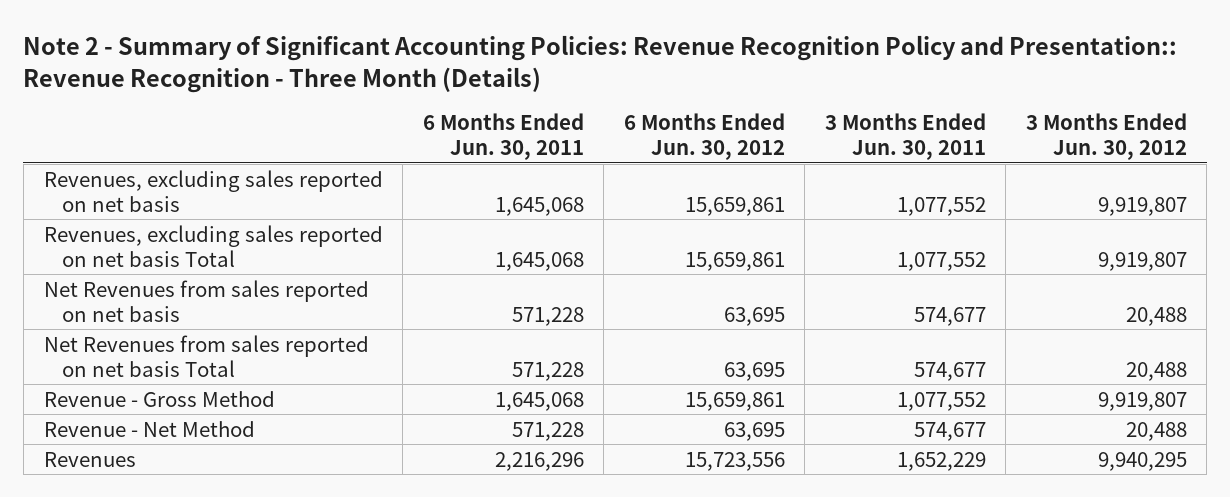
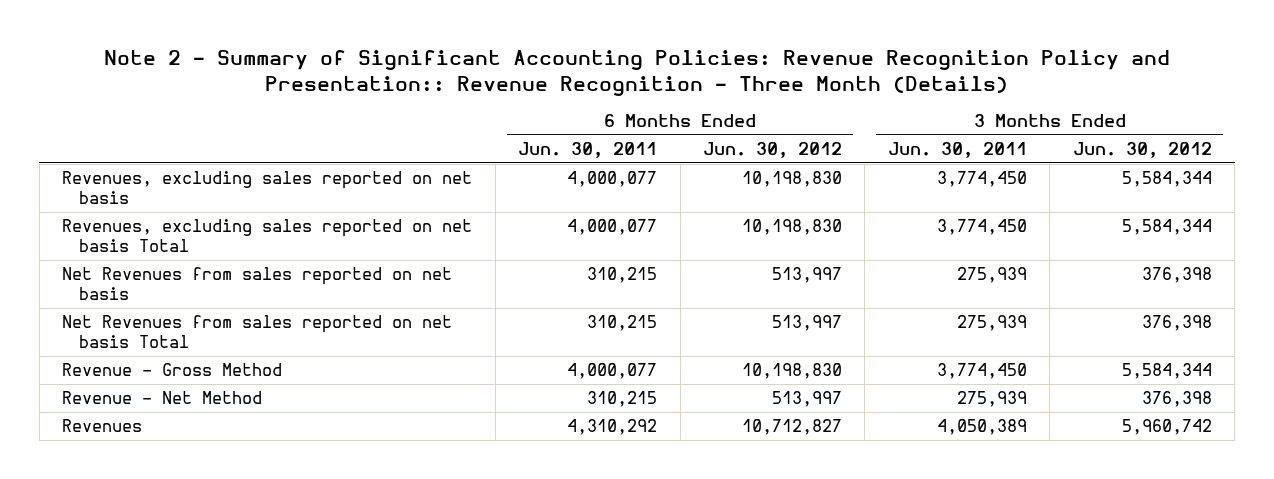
[494,196,584,216] 1,645,068 -> [567,171,658,188] 4,000,077
[684,196,785,216] 15,659,861 -> [741,171,842,188] 10,198,830
[896,196,986,216] 1,077,552 -> [936,171,1027,188] 3,774,450
[1097,196,1187,216] 9,919,807 -> [1121,171,1212,188] 5,584,344
[494,251,584,271] 1,645,068 -> [567,219,658,236] 4,000,077
[684,251,785,271] 15,659,861 -> [741,219,842,236] 10,198,830
[896,251,986,271] 1,077,552 -> [936,219,1027,236] 3,774,450
[1097,251,1187,271] 9,919,807 -> [1121,219,1212,236] 5,584,344
[511,306,584,326] 571,228 -> [587,267,658,284] 310,215
[723,306,785,326] 63,695 -> [771,267,842,284] 513,997
[913,306,986,326] 574,677 -> [956,267,1027,284] 275,939
[1125,306,1187,326] 20,488 -> [1141,267,1212,284] 376,398
[511,361,584,381] 571,228 -> [587,315,658,332] 310,215
[723,361,785,381] 63,695 -> [771,315,842,332] 513,997
[913,361,986,381] 574,677 -> [956,315,1027,332] 275,939
[1125,361,1187,381] 20,488 -> [1141,315,1212,332] 376,398
[494,391,584,411] 1,645,068 -> [567,363,658,380] 4,000,077
[684,391,785,411] 15,659,861 -> [741,363,842,380] 10,198,830
[896,391,986,411] 1,077,552 -> [936,363,1027,380] 3,774,450
[1097,391,1187,411] 9,919,807 -> [1121,363,1212,380] 5,584,344
[511,421,584,441] 571,228 -> [587,391,658,408] 310,215
[723,421,785,441] 63,695 -> [771,391,842,408] 513,997
[913,421,986,441] 574,677 -> [956,391,1027,408] 275,939
[1125,421,1187,441] 20,488 -> [1141,391,1212,408] 376,398
[494,451,584,471] 2,216,296 -> [567,419,658,436] 4,310,292
[684,451,785,471] 15,723,556 -> [741,419,842,436] 10,712,827
[896,451,986,471] 1,652,229 -> [936,419,1027,436] 4,050,389
[1097,451,1187,471] 9,940,295 -> [1121,419,1212,436] 5,960,742

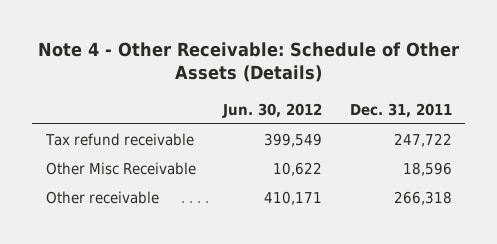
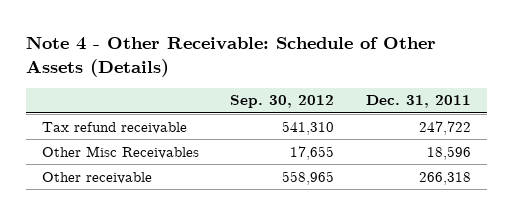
[222,102,323,118] Jun. 30, 2012 -> none
none -> [230,95,335,109] Sep. 30, 2012
[45,162,196,176] Other Misc Receivable -> [41,145,199,159] Other Misc Receivables

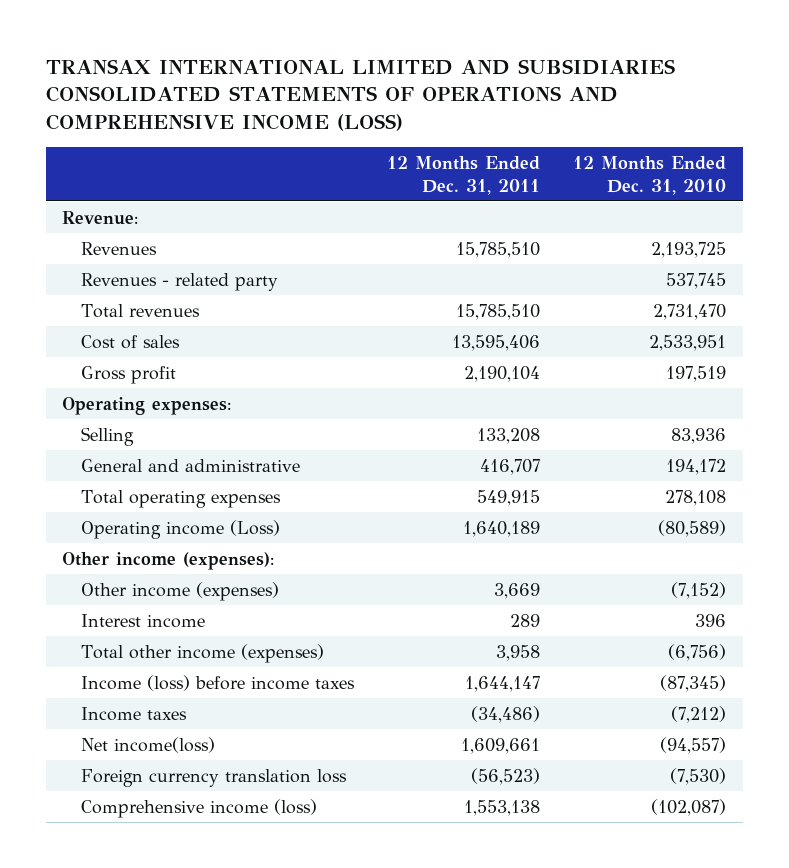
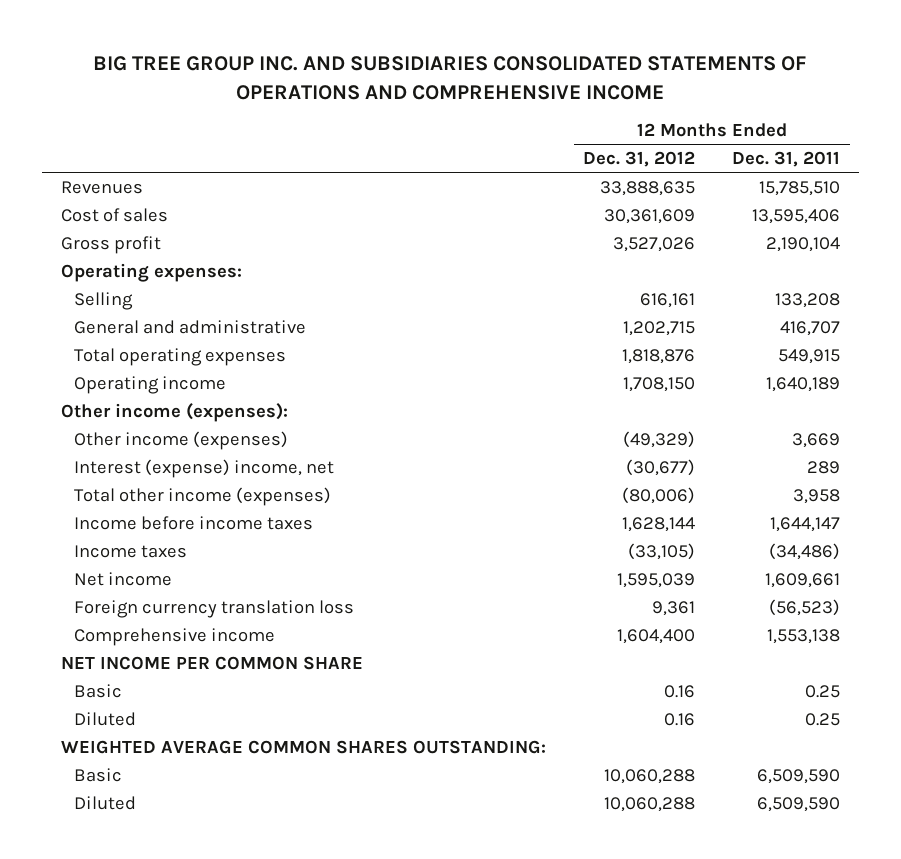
[45,58,675,132] TRANSAX INTERNATIONAL LIMITED AND SUBSIDIARIES CONSOLIDATED STATEMENTS OF OPERATIONS AND COMPREHENSIVE INCOME (LOSS) -> [93,56,807,100] BIG TREE GROUP INC. AND SUBSIDIARIES CONSOLIDATED STATEMENTS OF OPERATIONS AND COMPREHENSIVE INCOME
[573,155,727,195] 12 Months Ended Dec. 31, 2010 -> none
none -> [582,151,695,168] Dec. 31, 2012
[62,210,139,225] Revenue: -> none
[81,272,279,291] Revenues - related party -> none
[81,303,201,318] Total revenues -> none
[81,519,281,539] Operating income (Loss) -> [74,375,227,394] Operating income
[81,613,206,628] Interest income -> [74,458,335,478] Interest (expense) income, net
[81,674,356,691] Income (loss) before income taxes -> [74,515,314,530] Income before income taxes
[81,736,216,753] Net income(loss) -> [74,571,173,586] Net income
[81,798,318,818] Comprehensive income (loss) -> [74,627,276,646] Comprehensive income
none -> [60,655,363,670] NET INCOME PER COMMON SHARE
none -> [74,683,123,698] Basic
none -> [74,711,137,726] Diluted
none -> [60,739,546,754] WEIGHTED AVERAGE COMMON SHARES OUTSTANDING:
none -> [74,767,123,782] Basic
none -> [74,795,137,810] Diluted

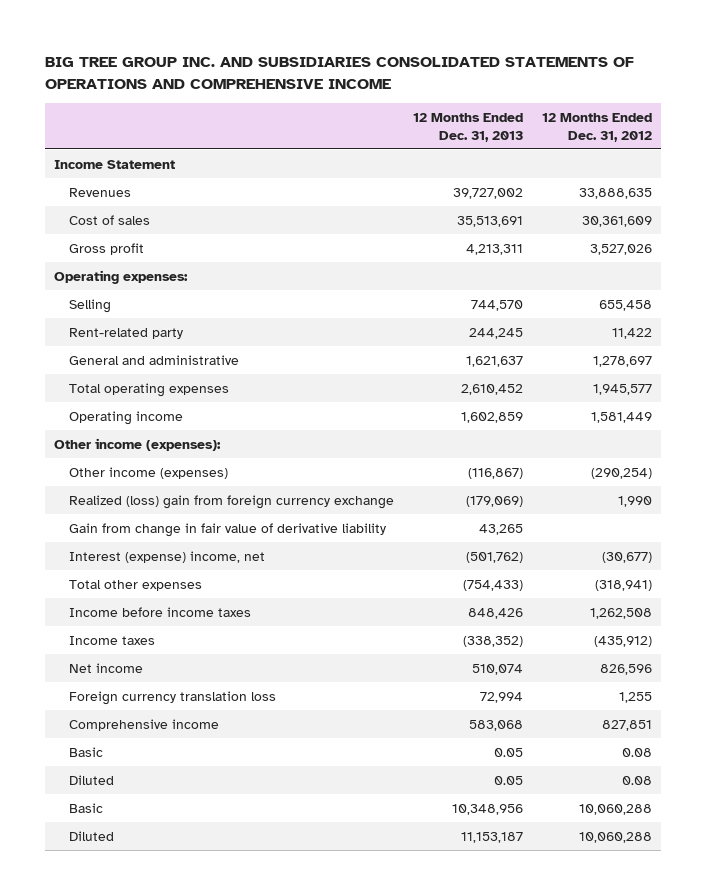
[732,151,841,168] Dec. 31, 2011 -> none
none -> [412,112,523,142] 12 Months Ended Dec. 31, 2013
none -> [54,160,176,170] Income Statement
[639,292,695,308] 616,161 -> [598,300,652,312] 655,458
none -> [68,328,183,340] Rent-related party
[622,320,695,336] 1,202,715 -> [592,356,652,368] 1,278,697
[621,348,695,364] 1,818,876 -> [592,384,652,396] 1,945,577
[622,376,695,392] 1,708,150 -> [590,412,652,424] 1,581,449
[622,430,695,448] (49,329) -> [590,468,652,480] (290,254)
none -> [68,495,394,510] Realized (loss) gain from foreign currency exchange
none -> [68,523,386,538] Gain from change in fair value of derivative liability
[60,655,363,670] NET INCOME PER COMMON SHARE -> none
[60,739,546,754] WEIGHTED AVERAGE COMMON SHARES OUTSTANDING: -> none
[74,486,332,506] Total other income (expenses) -> [68,580,202,592] Total other expenses
[621,486,695,504] (80,006) -> [594,580,652,592] (318,941)
[621,516,695,532] 1,628,144 -> [589,608,652,620] 1,262,508
[627,542,695,560] (33,105) -> [593,636,652,648] (435,912)
[616,572,695,588] 1,595,039 -> [599,664,652,676] 826,596
[651,600,695,616] 9,361 -> [618,692,652,704] 1,255
[616,628,695,644] 1,604,400 -> [601,720,652,732] 827,851
[663,684,695,698] 0.16 -> [621,748,652,758] 0.08
[663,712,695,726] 0.16 -> [621,776,652,786] 0.08

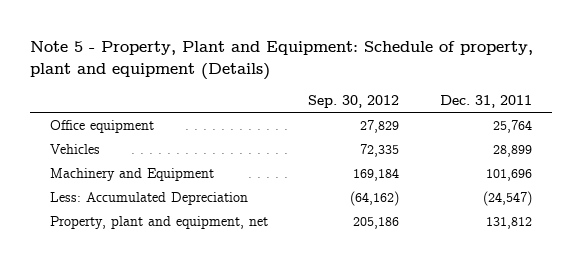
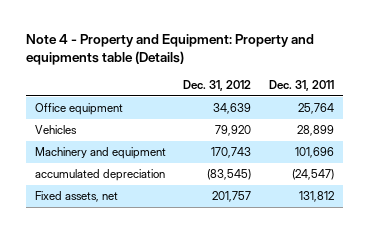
[30,41,534,81] Note 5 - Property, Plant and Equipment: Schedule of property, plant and equipment (Details) -> [25,33,314,65] Note 4 - Property and Equipment: Property and equipments table (Details)
[308,95,400,109] Sep. 30, 2012 -> none
none -> [183,79,252,91] Dec. 31, 2012
[50,167,215,181] Machinery and Equipment -> [34,147,166,160] Machinery and equipment
[50,191,249,205] Less: Accumulated Depreciation -> [34,169,165,182] accumulated depreciation
[50,215,269,229] Property, plant and equipment, net -> [34,191,118,203] Fixed assets, net

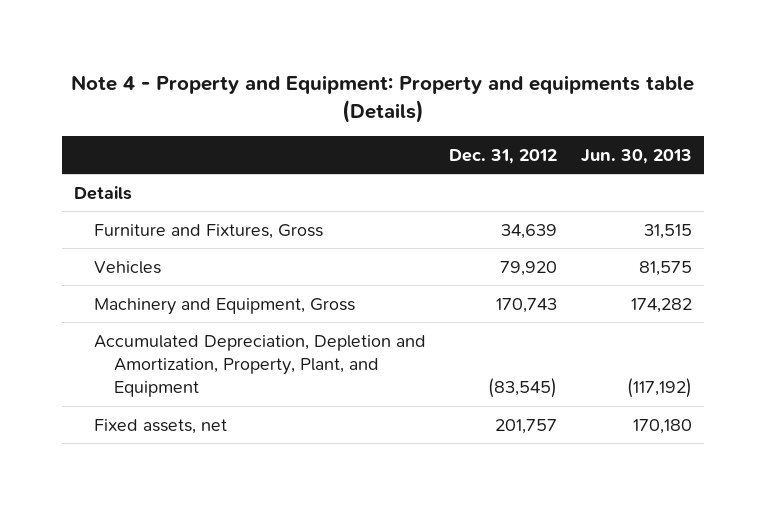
[268,79,334,91] Dec. 31, 2011 -> none
none -> [581,148,693,164] Jun. 30, 2013
none -> [73,185,132,200] Details
[34,103,123,116] Office equipment -> [93,223,323,239] Furniture and Fixtures, Gross
[34,147,166,160] Machinery and equipment -> [93,297,355,315] Machinery and Equipment, Gross
[34,169,165,182] accumulated depreciation -> [93,334,426,398] Accumulated Depreciation, Depletion and Amortization, Property, Plant, and Equipment

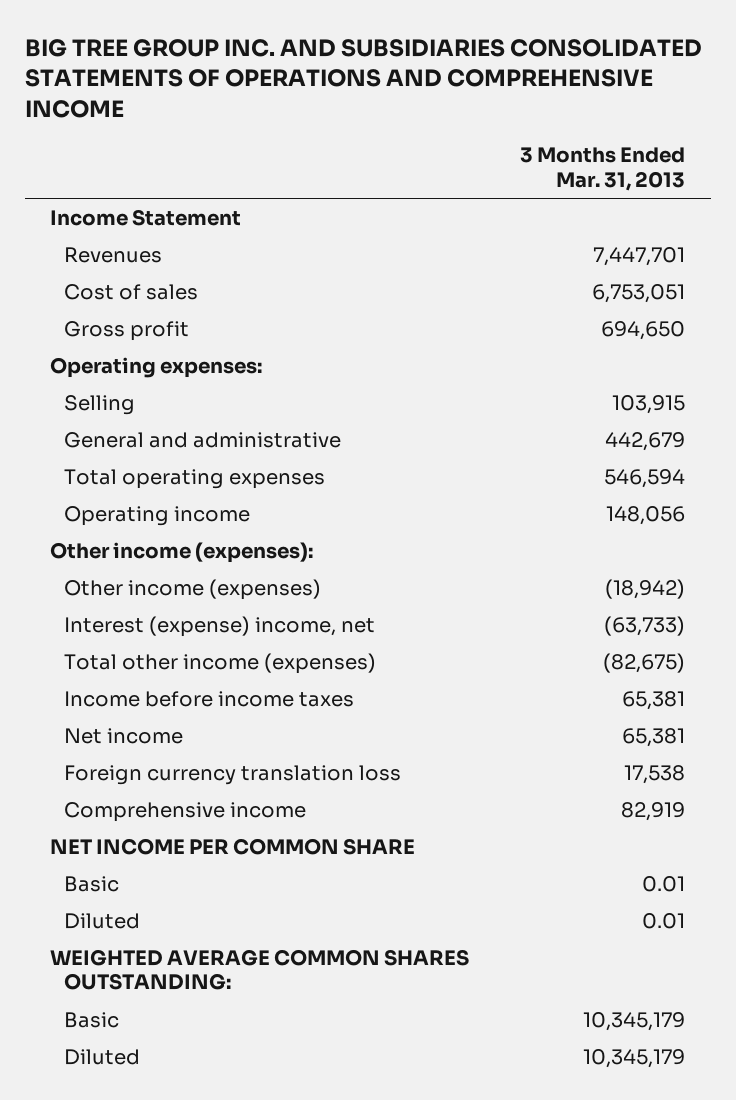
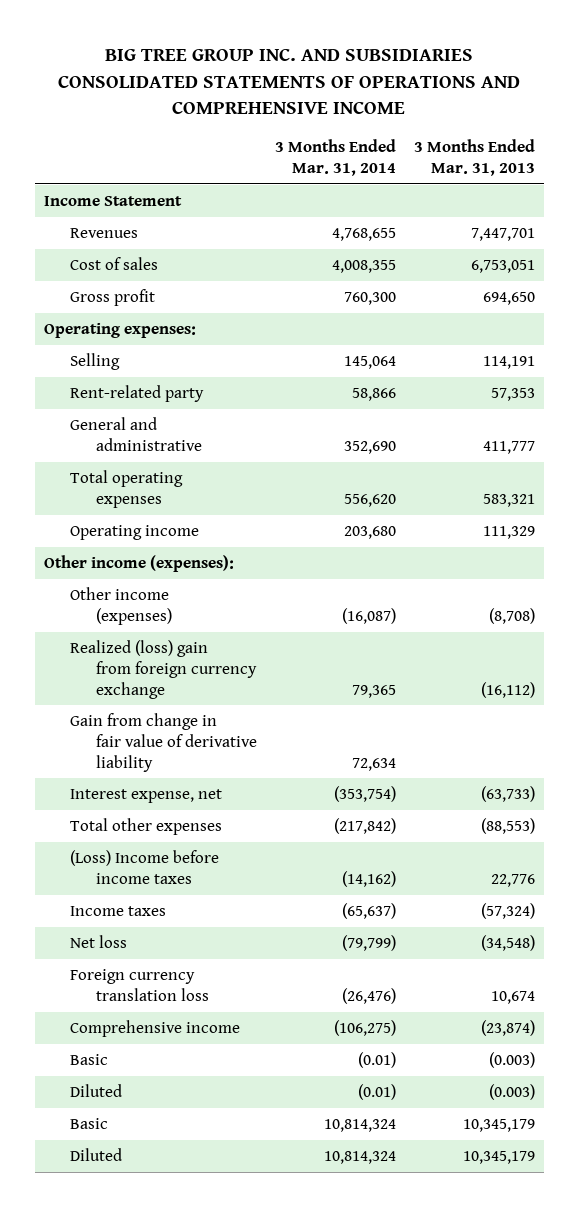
none -> [275,139,397,177] 3 Months Ended Mar. 31, 2014
[612,394,686,414] 103,915 -> [482,356,535,370] 114,191
none -> [70,385,205,403] Rent-related party
[605,431,686,451] 442,679 -> [482,441,535,455] 411,777
[604,468,686,488] 546,594 -> [482,494,535,508] 583,321
[606,505,686,525] 148,056 -> [482,526,535,540] 111,329
[50,837,416,855] NET INCOME PER COMMON SHARE -> none
[50,948,470,991] WEIGHTED AVERAGE COMMON SHARES OUTSTANDING: -> none
[605,578,686,599] (18,942) -> [488,608,535,625] (8,708)
none -> [70,640,258,699] Realized (loss) gain from foreign currency exchange
none -> [70,713,258,772] Gain from change in fair value of derivative liability
[64,615,376,637] Interest (expense) income, net -> [70,789,223,804] Interest expense, net
[64,652,377,674] Total other income (expenses) -> [70,818,223,836] Total other expenses
[603,652,686,673] (82,675) -> [480,818,535,835] (88,553)
[64,690,355,707] Income before income taxes -> [70,850,220,885] (Loss) Income before income taxes
[622,690,686,710] 65,381 -> [490,874,535,888] 22,776
none -> [70,906,167,917] Income taxes
[64,727,184,744] Net income -> [70,935,128,949] Net loss
[622,727,686,747] 65,381 -> [480,935,535,952] (34,548)
[624,764,686,784] 17,538 -> [490,991,535,1005] 10,674
[621,801,686,821] 82,919 -> [480,1020,535,1037] (23,874)
[642,875,686,892] 0.01 -> [488,1052,535,1069] (0.003)
[642,912,686,929] 0.01 -> [488,1084,535,1101] (0.003)

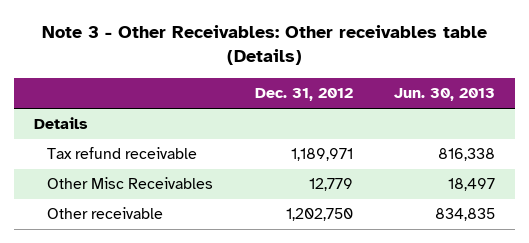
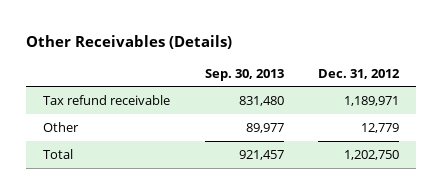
[41,24,487,66] Note 3 - Other Receivables: Other receivables table (Details) -> [26,34,233,49] Other Receivables (Details)
[393,88,495,102] Jun. 30, 2013 -> none
none -> [204,68,284,81] Sep. 30, 2013
[34,117,89,130] Details -> none
[47,177,214,190] Other Misc Receivables -> [43,121,80,132] Other
[47,207,164,220] Other receivable -> [43,148,74,159] Total

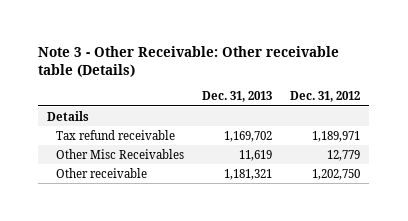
[26,34,233,49] Other Receivables (Details) -> [38,45,340,77] Note 3 - Other Receivable: Other receivable table (Details)
[204,68,284,81] Sep. 30, 2013 -> none
none -> [202,91,273,103] Dec. 31, 2013
none -> [47,110,90,121] Details
[43,121,80,132] Other -> [56,148,185,159] Other Misc Receivables
[43,148,74,159] Total -> [56,167,148,178] Other receivable

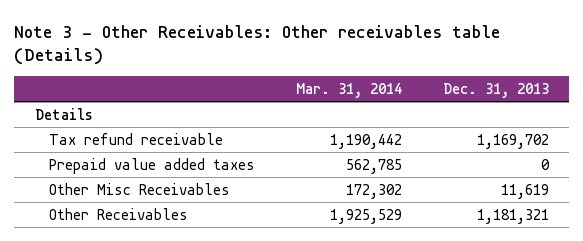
[38,45,340,77] Note 3 - Other Receivable: Other receivable table (Details) -> [14,24,501,66] Note 3 - Other Receivables: Other receivables table (Details)
[290,91,361,103] Dec. 31, 2012 -> none
none -> [296,83,403,99] Mar. 31, 2014
none -> [49,157,256,174] Prepaid value added taxes
[56,167,148,178] Other receivable -> [49,207,189,220] Other Receivables

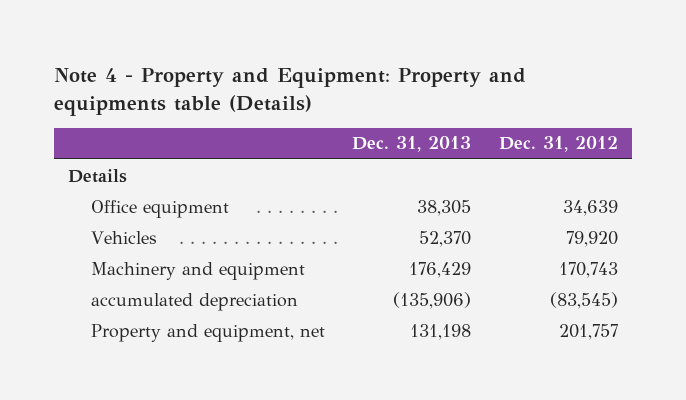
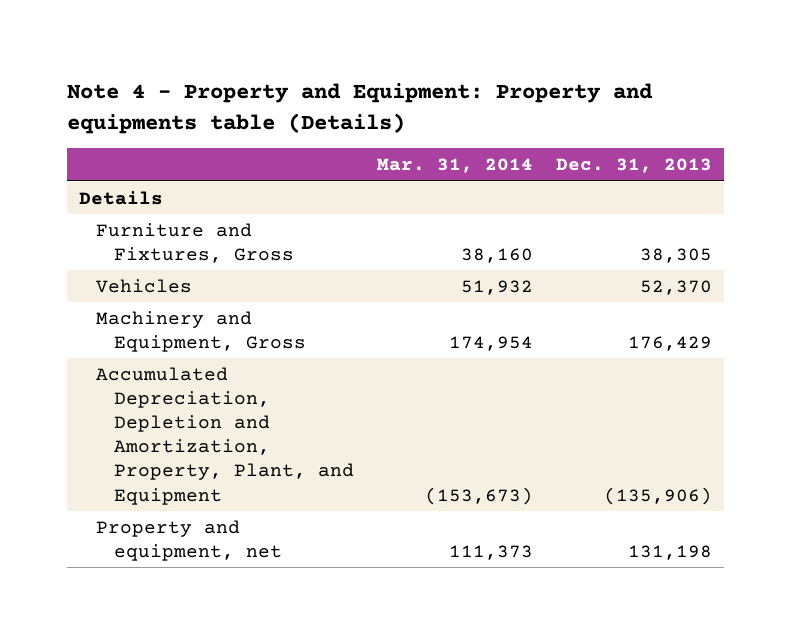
[499,136,619,153] Dec. 31, 2012 -> none
none -> [377,158,534,174] Mar. 31, 2014
[90,199,229,218] Office equipment -> [96,222,295,264] Furniture and Fixtures, Gross
[90,261,305,280] Machinery and equipment -> [96,310,307,353] Machinery and Equipment, Gross
[90,292,298,311] accumulated depreciation -> [96,366,355,505] Accumulated Depreciation, Depletion and Amortization, Property, Plant, and Equipment

